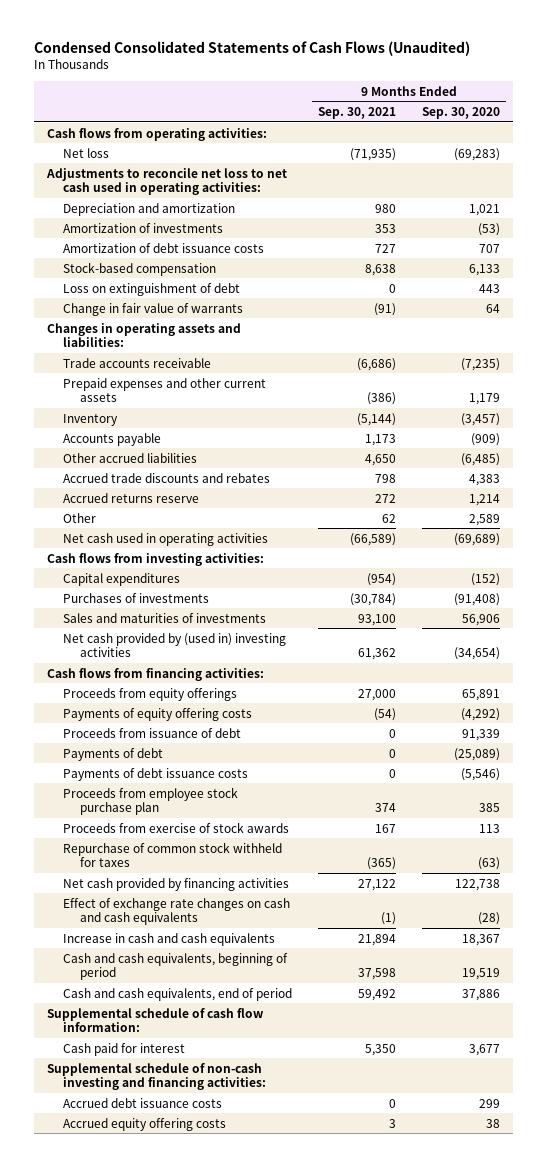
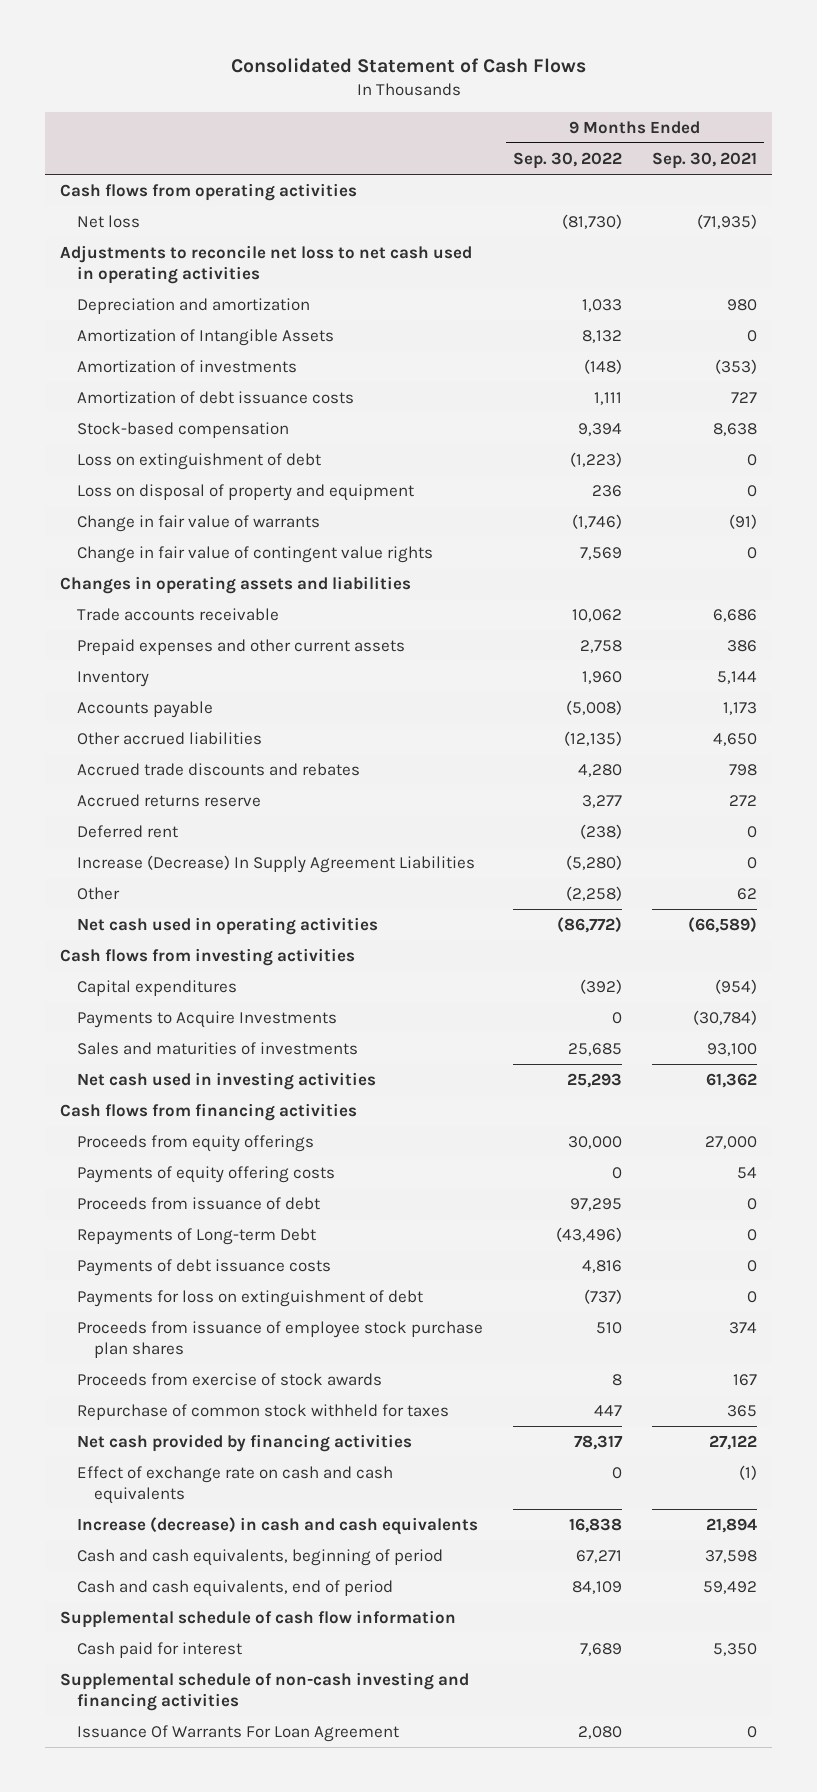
[33,40,470,56] Condensed Consolidated Statements of Cash Flows (Unaudited) -> [230,57,586,73] Consolidated Statement of Cash Flows
[421,106,500,119] Sep. 30, 2020 -> none
none -> [513,151,623,169] Sep. 30, 2022
[46,127,267,141] Cash flows from operating activities: -> [60,182,358,201] Cash flows from operating activities
[45,167,287,196] Adjustments to reconcile net loss to net cash used in operating activities: -> [60,244,473,285] Adjustments to reconcile net loss to net cash used in operating activities
none -> [77,328,335,346] Amortization of Intangible Assets
[375,223,397,233] 353 -> [714,358,757,374] (353)
none -> [77,483,415,501] Loss on disposal of property and equipment
none -> [77,545,434,563] Change in fair value of contingent value rights
[46,322,241,348] Changes in operating assets and liabilities: -> [60,575,412,594] Changes in operating assets and liabilities
[357,357,397,371] (6,686) -> [712,608,757,622] 6,686
[367,392,397,406] (386) -> [726,639,757,652] 386
[357,412,397,426] (5,144) -> [716,670,757,684] 5,144
none -> [77,824,179,838] Deferred rent
none -> [77,854,476,873] Increase (Decrease) In Supply Agreement Liabilities
[46,552,264,566] Cash flows from investing activities: -> [60,947,356,966] Cash flows from investing activities
[63,592,210,603] Purchases of investments -> [77,1010,338,1028] Payments to Acquire Investments
[63,632,287,658] Net cash provided by (used in) investing activities -> [77,1071,377,1090] Net cash used in investing activities
[46,667,264,681] Cash flows from financing activities: -> [60,1102,358,1121] Cash flows from financing activities
[374,707,397,721] (54) -> [736,1166,757,1179] 54
[63,747,164,761] Payments of debt -> [77,1227,317,1245] Repayments of Long-term Debt
none -> [77,1289,424,1307] Payments for loss on extinguishment of debt
[63,786,239,816] Proceeds from employee stock purchase plan -> [77,1320,484,1359] Proceeds from issuance of employee stock purchase plan shares
[367,857,397,871] (365) -> [726,1404,757,1417] 365
[63,897,291,926] Effect of exchange rate changes on cash and cash equivalents -> [77,1465,394,1505] Effect of exchange rate on cash and cash equivalents
[63,932,276,946] Increase in cash and cash equivalents -> [77,1516,479,1535] Increase (decrease) in cash and cash equivalents
[46,1007,263,1033] Supplemental schedule of cash flow information: -> [60,1609,457,1628] Supplemental schedule of cash flow information
[63,1097,223,1108] Accrued debt issuance costs -> none
[63,1117,227,1131] Accrued equity offering costs -> none
[46,1062,267,1091] Supplemental schedule of non-cash investing and financing activities: -> [60,1671,470,1712] Supplemental schedule of non-cash investing and financing activities
none -> [77,1724,400,1742] Issuance Of Warrants For Loan Agreement

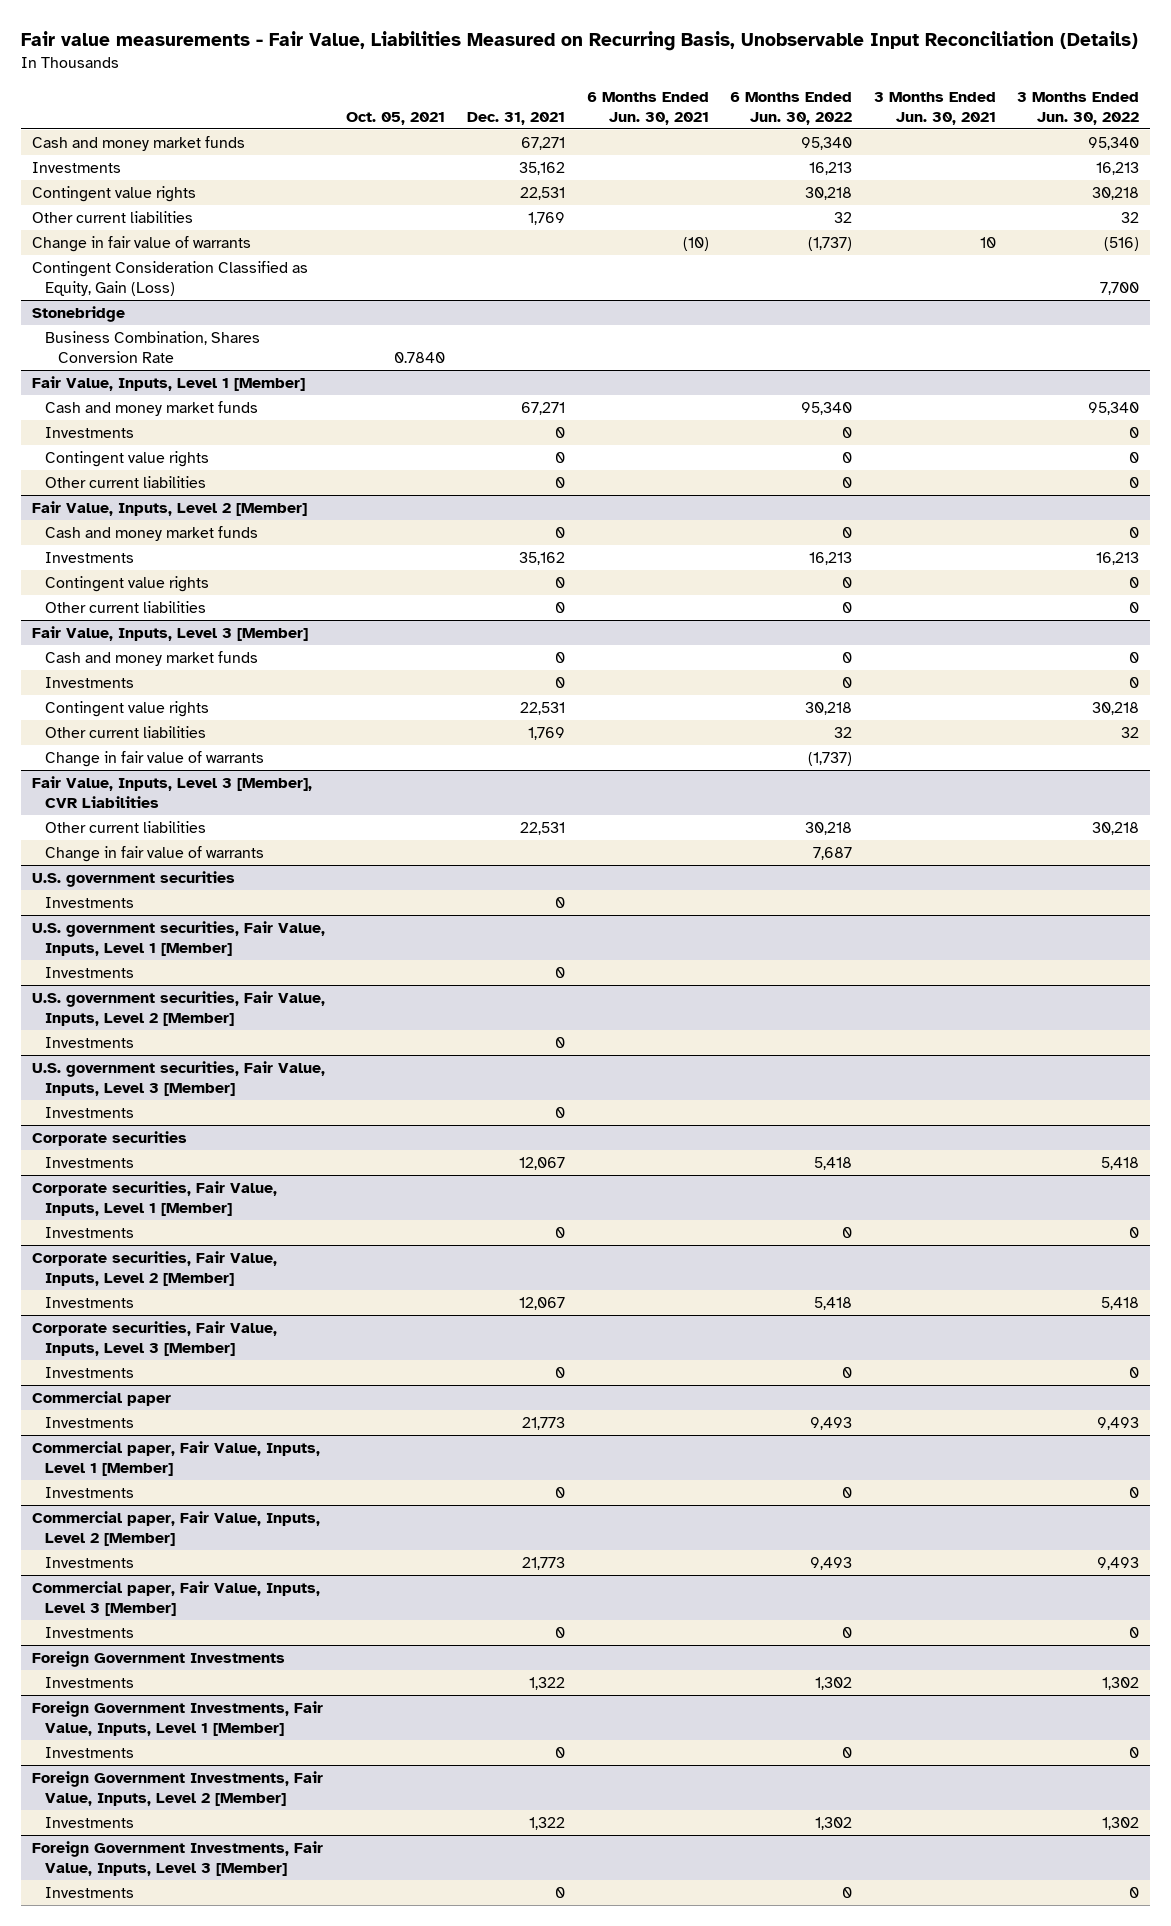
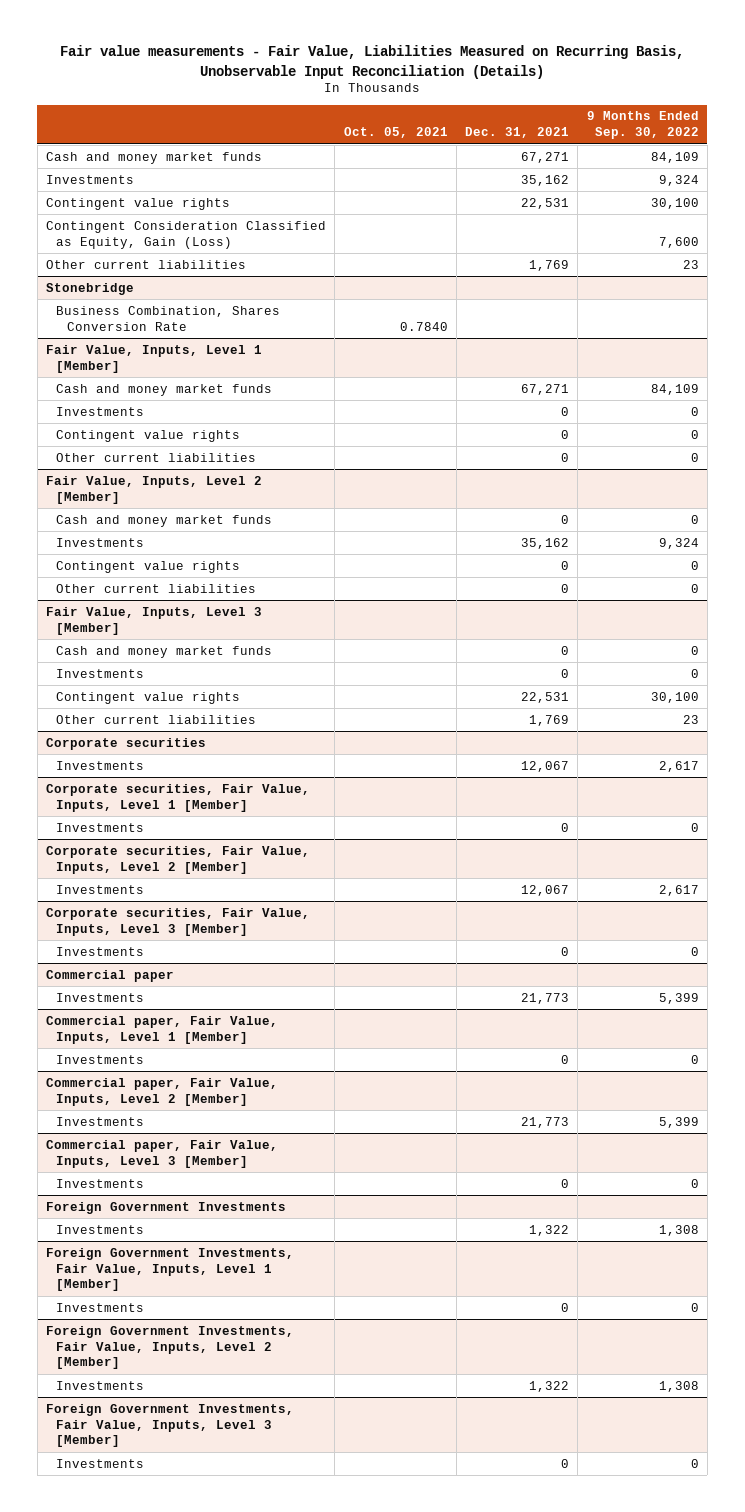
[586,91,709,125] 6 Months Ended Jun. 30, 2021 -> none
[730,91,853,125] 6 Months Ended Jun. 30, 2022 -> none
[873,91,996,125] 3 Months Ended Jun. 30, 2021 -> none
[1017,91,1140,125] 3 Months Ended Jun. 30, 2022 -> none
none -> [586,111,699,140] 9 Months Ended Sep. 30, 2022
[31,236,251,253] Change in fair value of warrants -> none
[31,211,193,224] Other current liabilities -> [46,259,247,269] Other current liabilities
[44,751,264,768] Change in fair value of warrants -> none
[31,776,312,808] Fair Value, Inputs, Level 3 [Member], CVR Liabilities -> none
[44,821,206,834] Other current liabilities -> none
[44,846,264,863] Change in fair value of warrants -> none
[31,871,235,888] U.S. government securities -> none
[44,897,134,909] Investments -> none
[31,921,325,956] U.S. government securities, Fair Value, Inputs, Level 1 [Member] -> none
[44,967,134,979] Investments -> none
[31,991,325,1026] U.S. government securities, Fair Value, Inputs, Level 2 [Member] -> none
[44,1037,134,1049] Investments -> none
[31,1061,325,1096] U.S. government securities, Fair Value, Inputs, Level 3 [Member] -> none
[44,1107,134,1119] Investments -> none

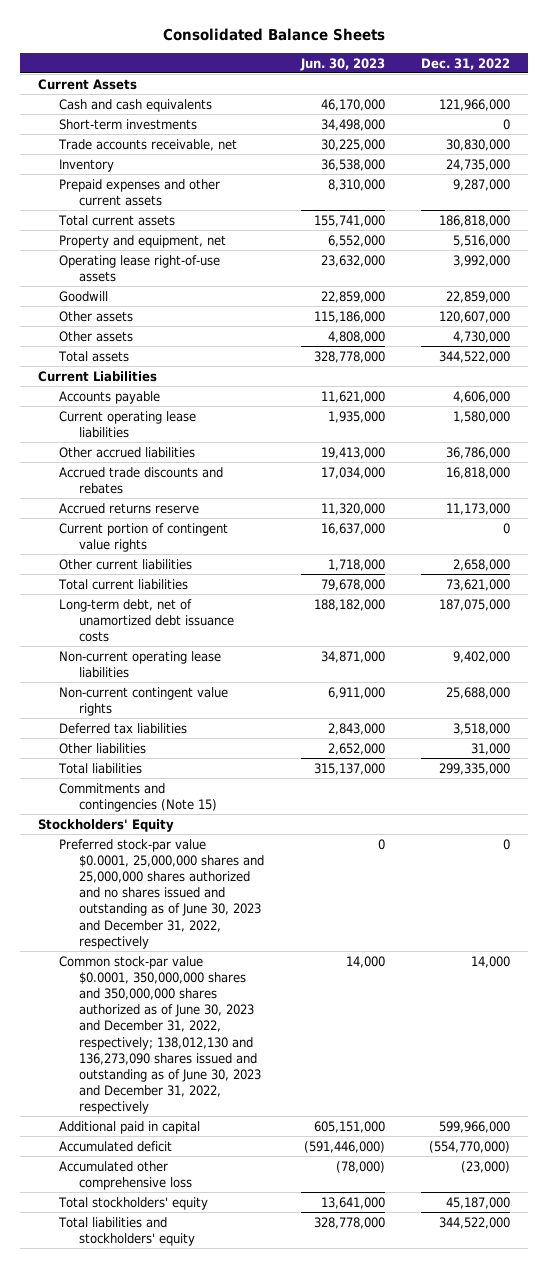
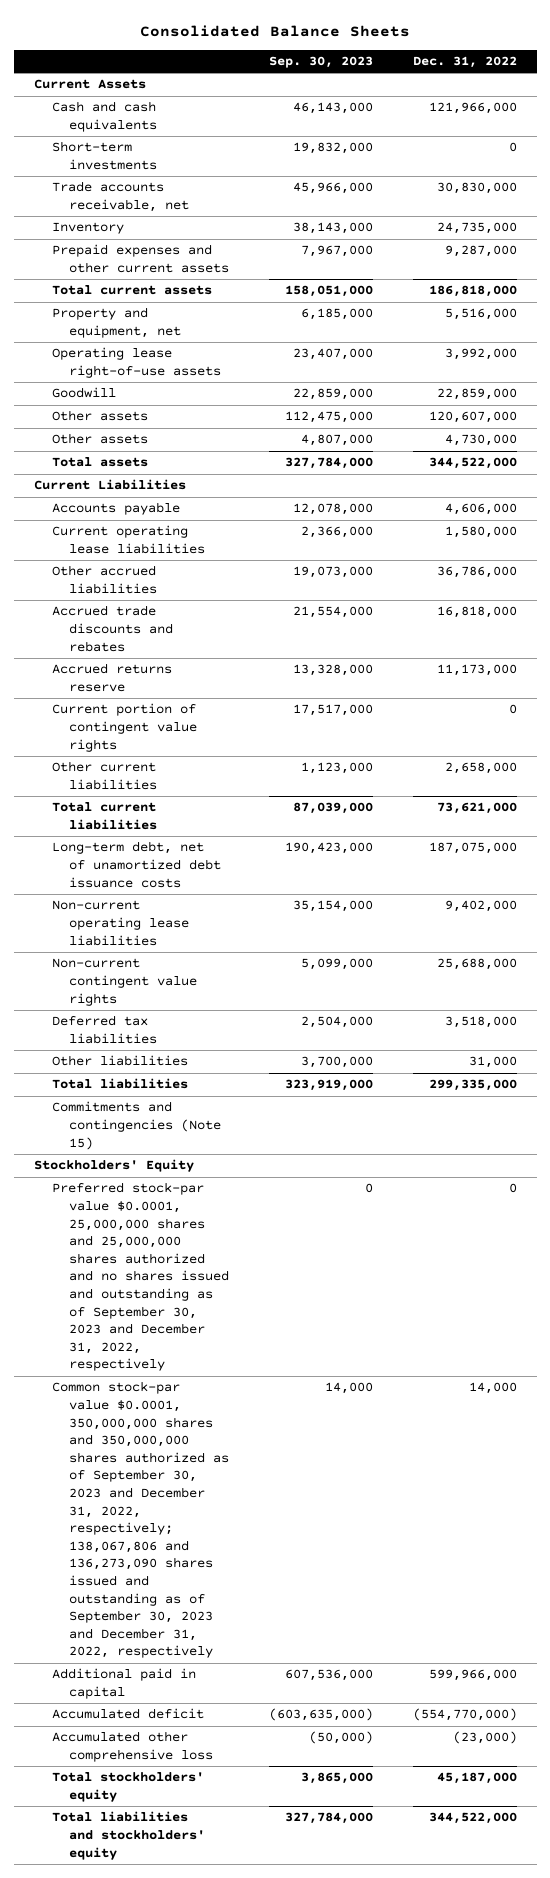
[299,57,385,71] Jun. 30, 2023 -> none
none -> [269,56,374,69] Sep. 30, 2023
[58,838,265,949] Preferred stock-par value $0.0001, 25,000,000 shares and 25,000,000 shares authorized and no shares issued and outstanding as of June 30, 2023 and December 31, 2022, respectively -> [51,1182,230,1372] Preferred stock-par value $0.0001, 25,000,000 shares and 25,000,000 shares authorized and no shares issued and outstanding as of September 30, 2023 and December 31, 2022, respectively
[58,955,262,1115] Common stock-par value $0.0001, 350,000,000 shares and 350,000,000 shares authorized as of June 30, 2023 and December 31, 2022, respectively; 138,012,130 and 136,273,090 shares issued and outstanding as of June 30, 2023 and December 31, 2022, respectively -> [51,1381,230,1659] Common stock-par value $0.0001, 350,000,000 shares and 350,000,000 shares authorized as of September 30, 2023 and December 31, 2022, respectively; 138,067,806 and 136,273,090 shares issued and outstanding as of September 30, 2023 and December 31, 2022, respectively

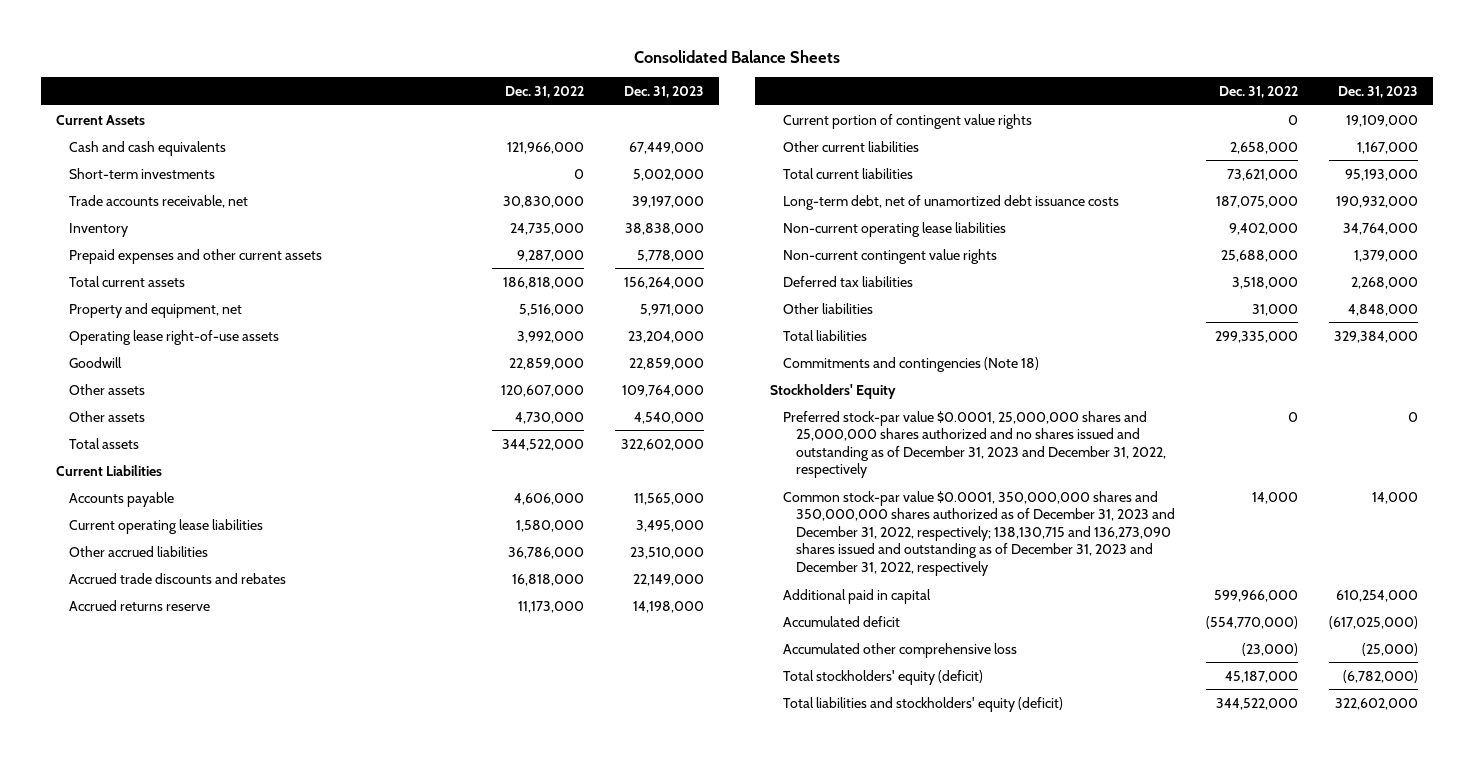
[269,56,374,69] Sep. 30, 2023 -> none
none -> [623,85,704,98] Dec. 31, 2023
[51,1101,222,1150] Commitments and contingencies (Note 15) -> [783,356,1040,372] Commitments and contingencies (Note 18)
[51,1182,230,1372] Preferred stock-par value $0.0001, 25,000,000 shares and 25,000,000 shares authorized and no shares issued and outstanding as of September 30, 2023 and December 31, 2022, respectively -> [783,410,1167,479] Preferred stock-par value $0.0001, 25,000,000 shares and 25,000,000 shares authorized and no shares issued and outstanding as of December 31, 2023 and December 31, 2022, respectively
[51,1381,230,1659] Common stock-par value $0.0001, 350,000,000 shares and 350,000,000 shares authorized as of September 30, 2023 and December 31, 2022, respectively; 138,067,806 and 136,273,090 shares issued and outstanding as of September 30, 2023 and December 31, 2022, respectively -> [783,490,1176,576] Common stock-par value $0.0001, 350,000,000 shares and 350,000,000 shares authorized as of December 31, 2023 and December 31, 2022, respectively; 138,130,715 and 136,273,090 shares issued and outstanding as of December 31, 2023 and December 31, 2022, respectively
[51,1772,204,1803] Total stockholders' equity -> [783,669,984,685] Total stockholders' equity (deficit)
[51,1811,206,1860] Total liabilities and stockholders' equity -> [783,696,1064,712] Total liabilities and stockholders' equity (deficit)

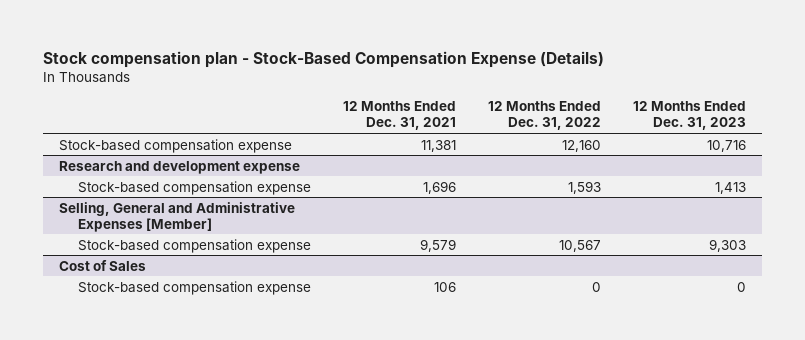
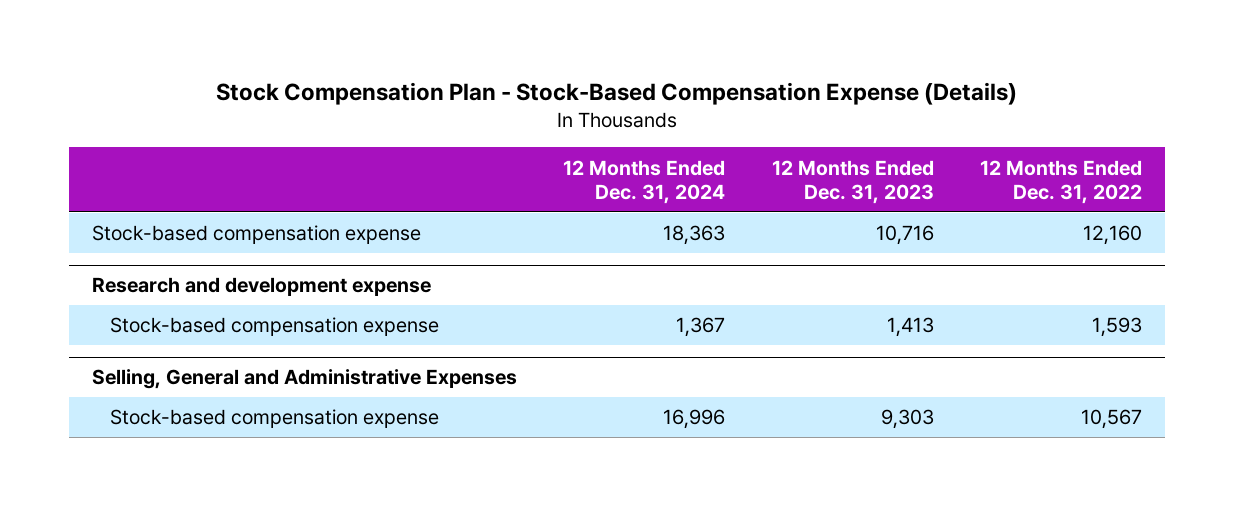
[42,50,604,68] Stock compensation plan - Stock-Based Compensation Expense (Details) -> [216,82,1018,106] Stock Compensation Plan - Stock-Based Compensation Expense (Details)
[342,101,456,131] 12 Months Ended Dec. 31, 2021 -> none
none -> [563,159,726,204] 12 Months Ended Dec. 31, 2024
[58,201,295,232] Selling, General and Administrative Expenses [Member] -> [91,369,517,390] Selling, General and Administrative Expenses
[58,259,146,271] Cost of Sales -> none
[77,280,311,295] Stock-based compensation expense -> none

